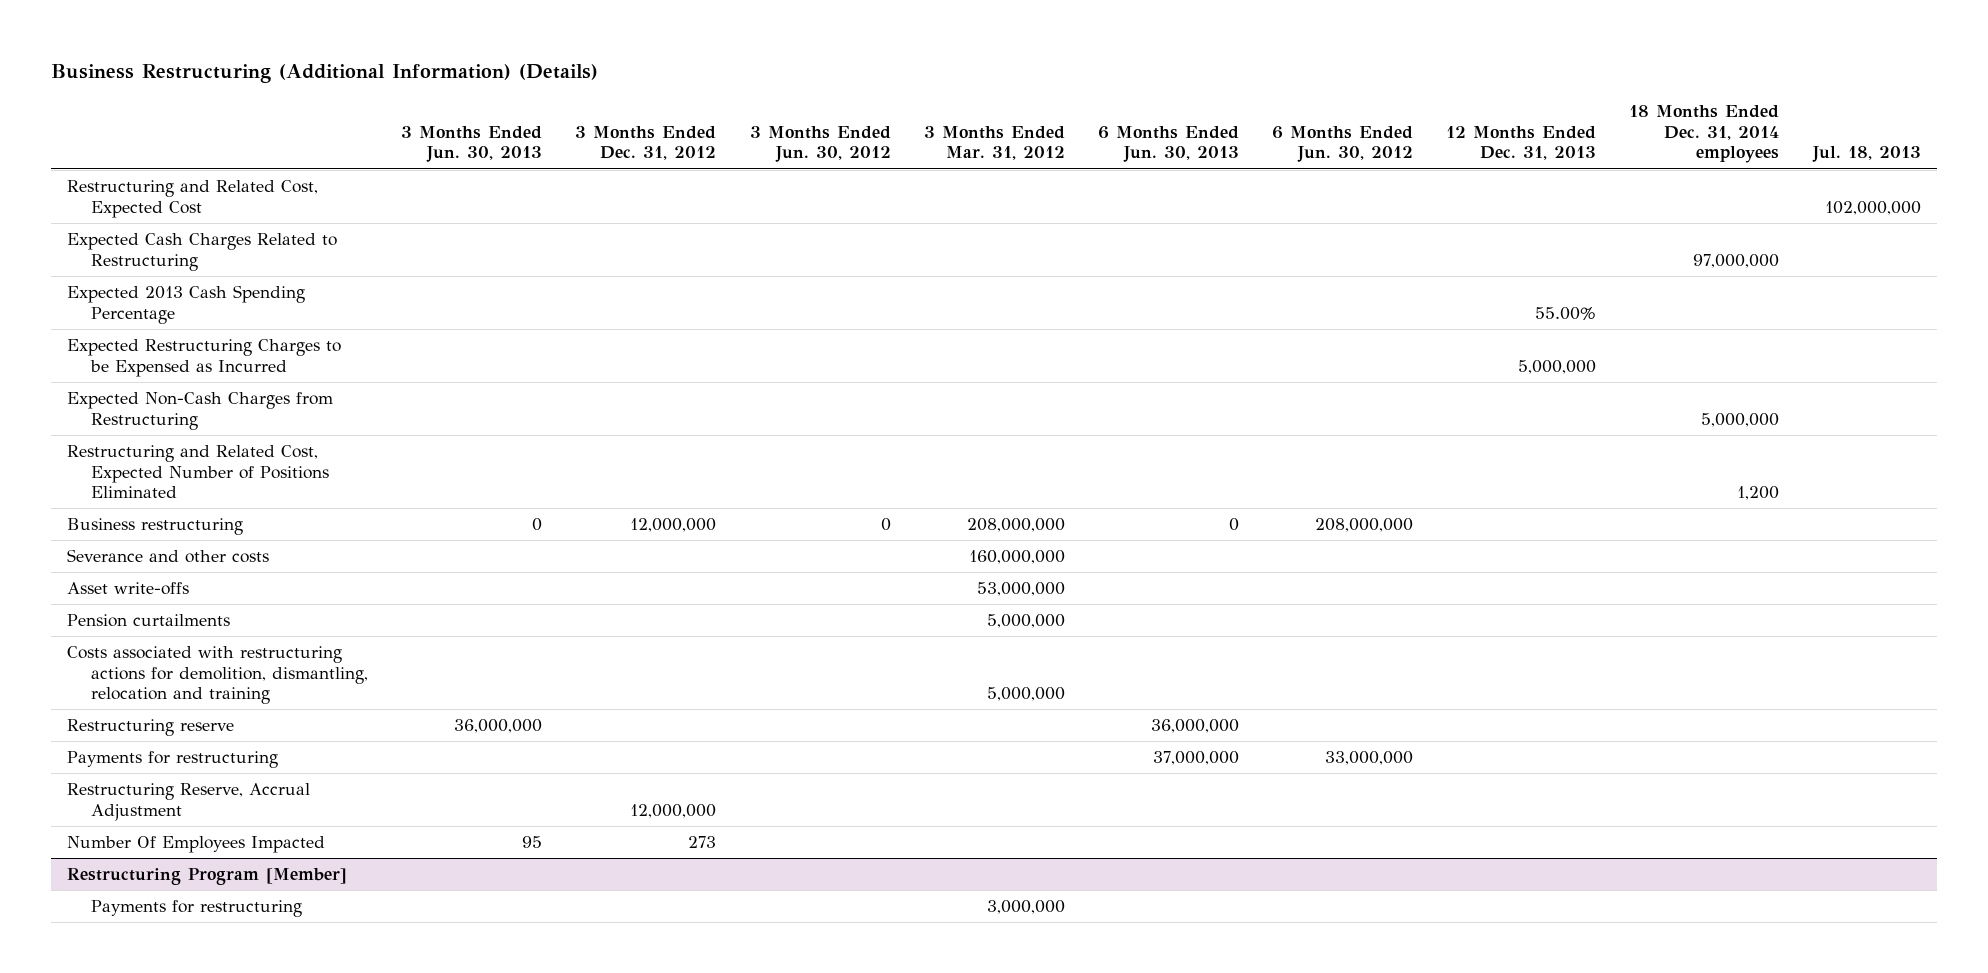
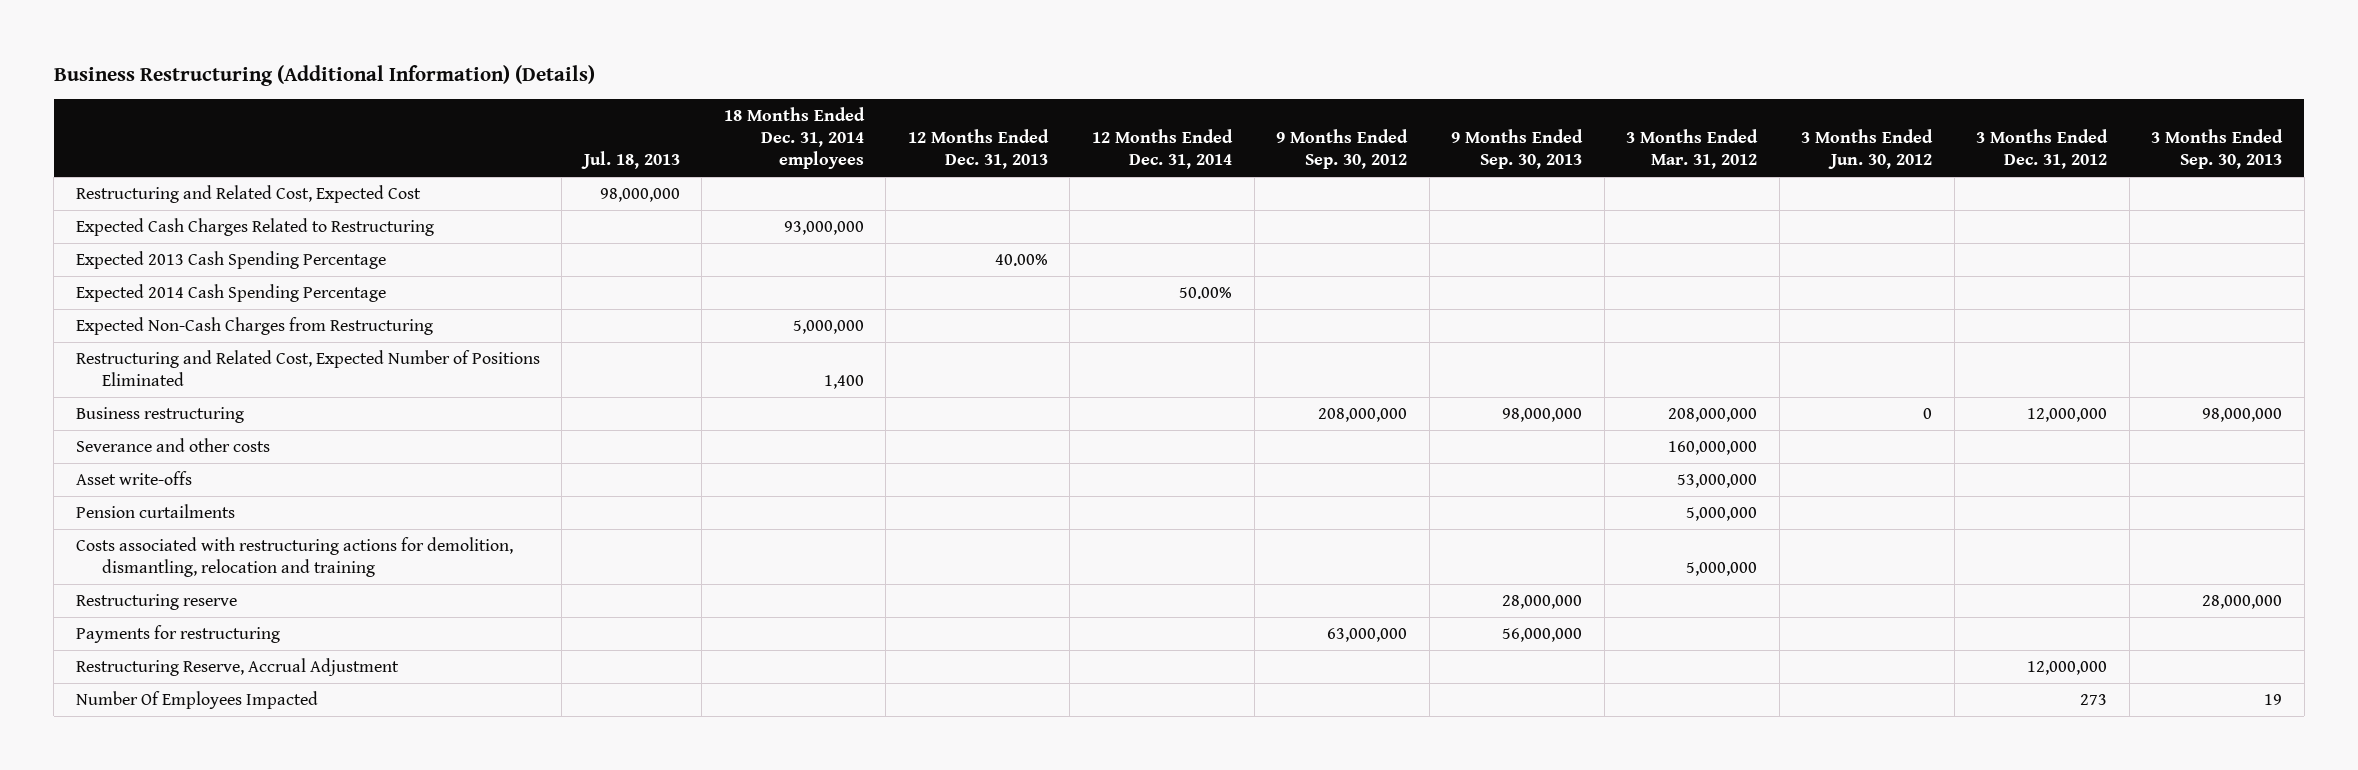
[401,125,543,163] 3 Months Ended Jun. 30, 2013 -> none
[1097,125,1239,163] 6 Months Ended Jun. 30, 2013 -> none
[1272,125,1414,163] 6 Months Ended Jun. 30, 2012 -> none
none -> [1091,128,1233,170] 12 Months Ended Dec. 31, 2014
none -> [1276,128,1409,170] 9 Months Ended Sep. 30, 2012
none -> [1451,128,1584,170] 9 Months Ended Sep. 30, 2013
none -> [2151,128,2284,170] 3 Months Ended Sep. 30, 2013
[67,339,342,377] Expected Restructuring Charges to be Expensed as Incurred -> none
[1824,200,1921,215] 102,000,000 -> [599,187,680,202] 98,000,000
[1693,253,1780,268] 97,000,000 -> [783,220,864,235] 93,000,000
[1535,306,1597,320] 55.00% -> [994,253,1048,266] 40.00%
none -> [75,283,386,302] Expected 2014 Cash Spending Percentage
[1737,486,1780,501] 1,200 -> [823,375,864,390] 1,400
[67,868,348,886] Restructuring Program [Member] -> none
[91,900,303,918] Payments for restructuring -> none

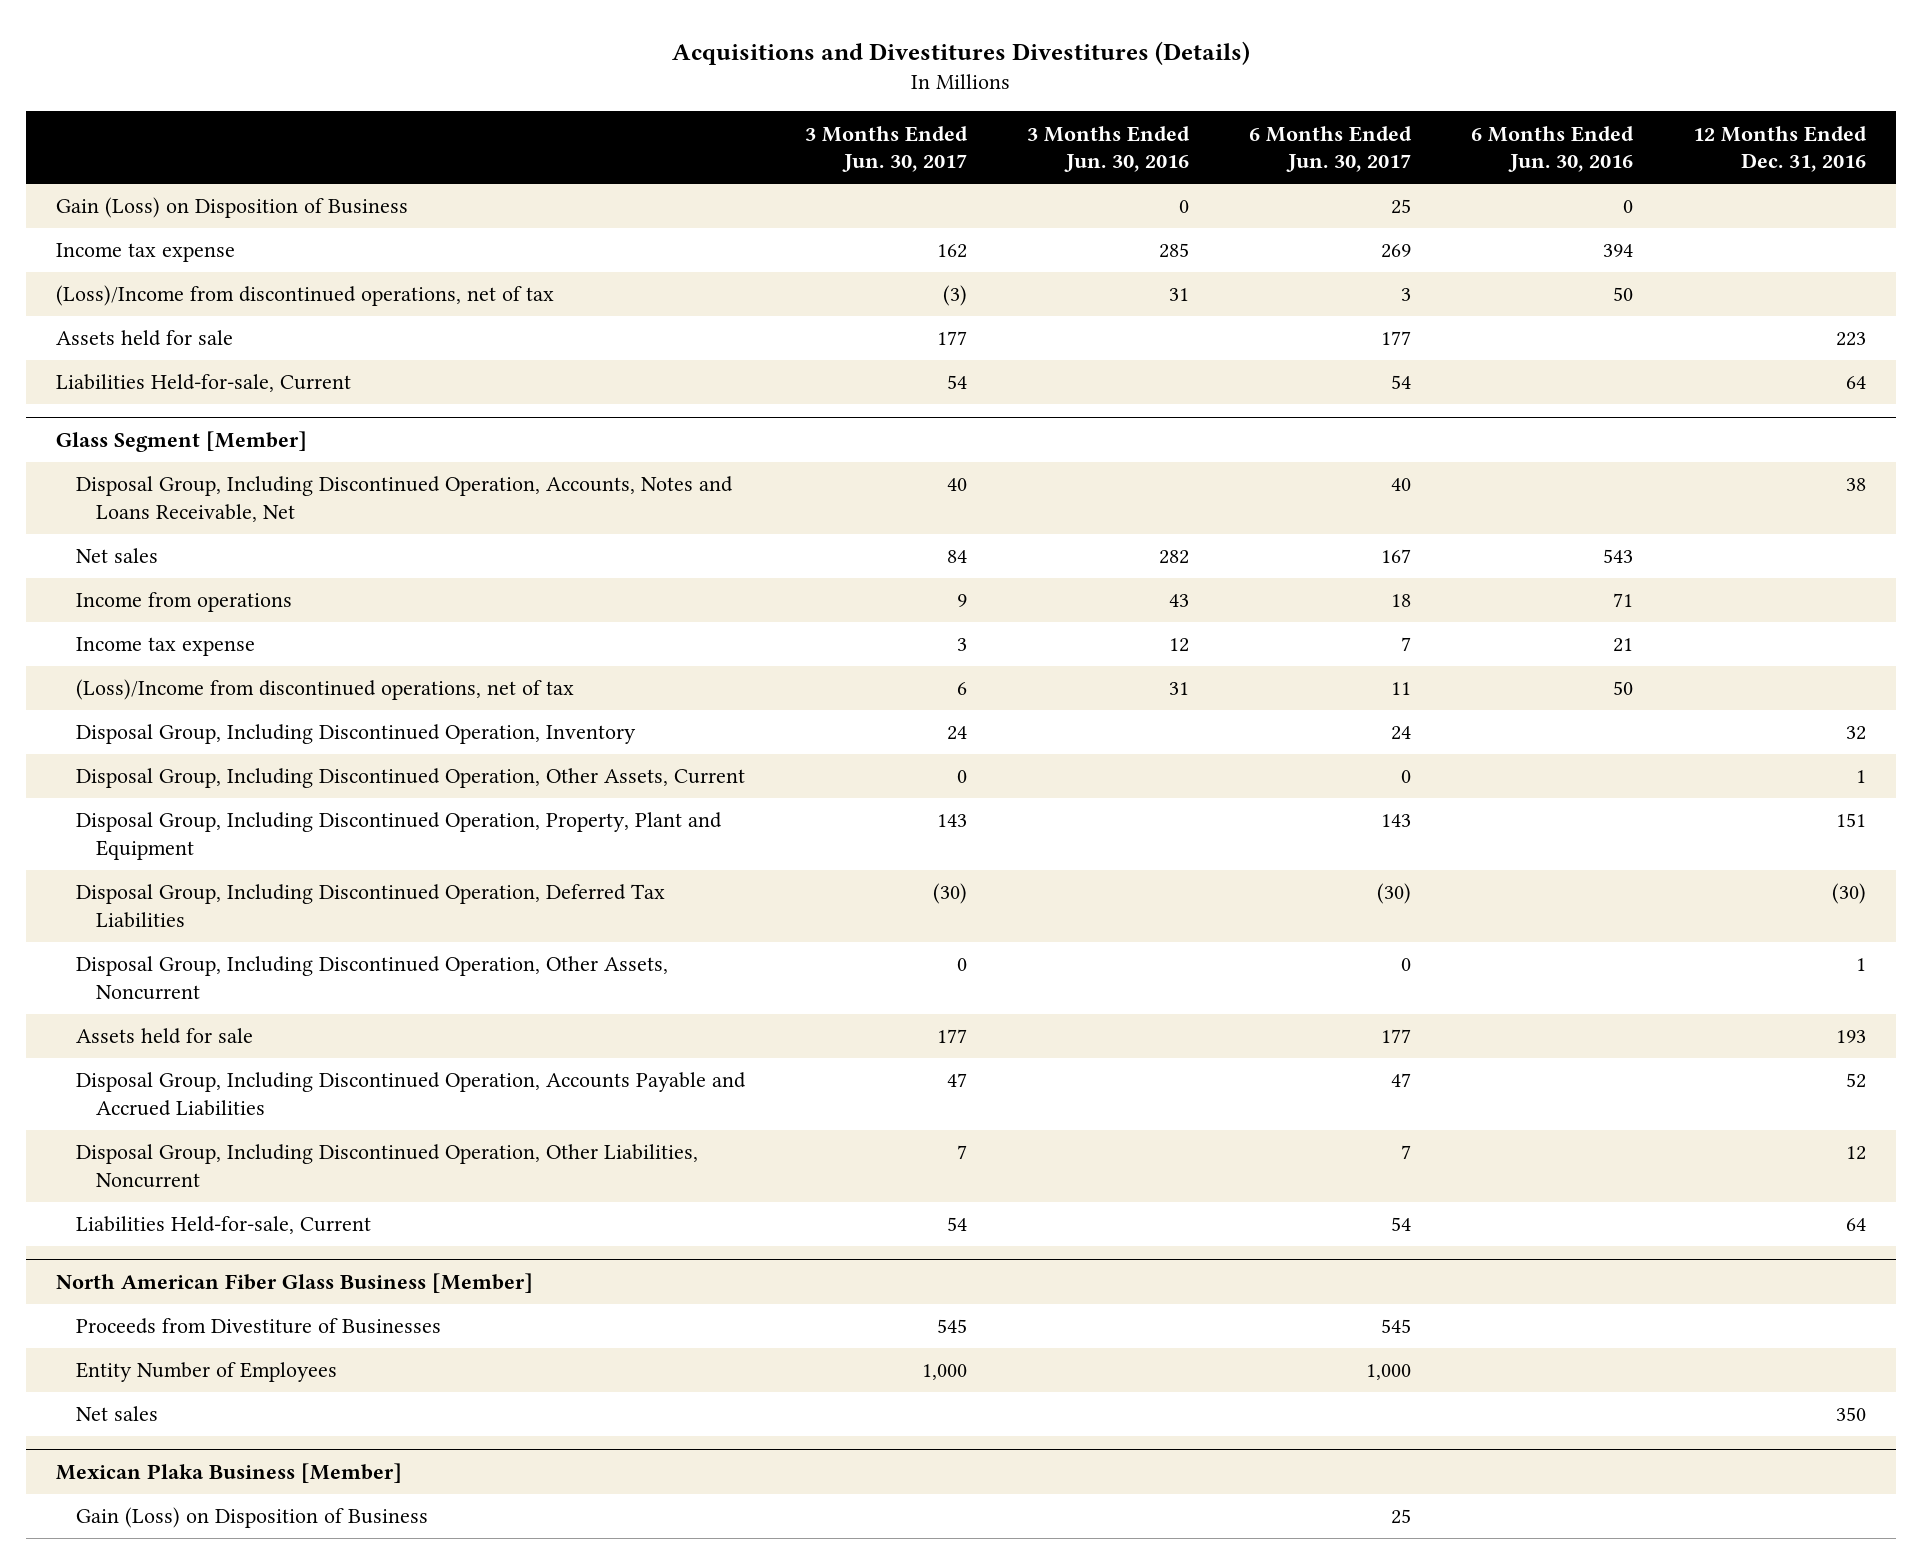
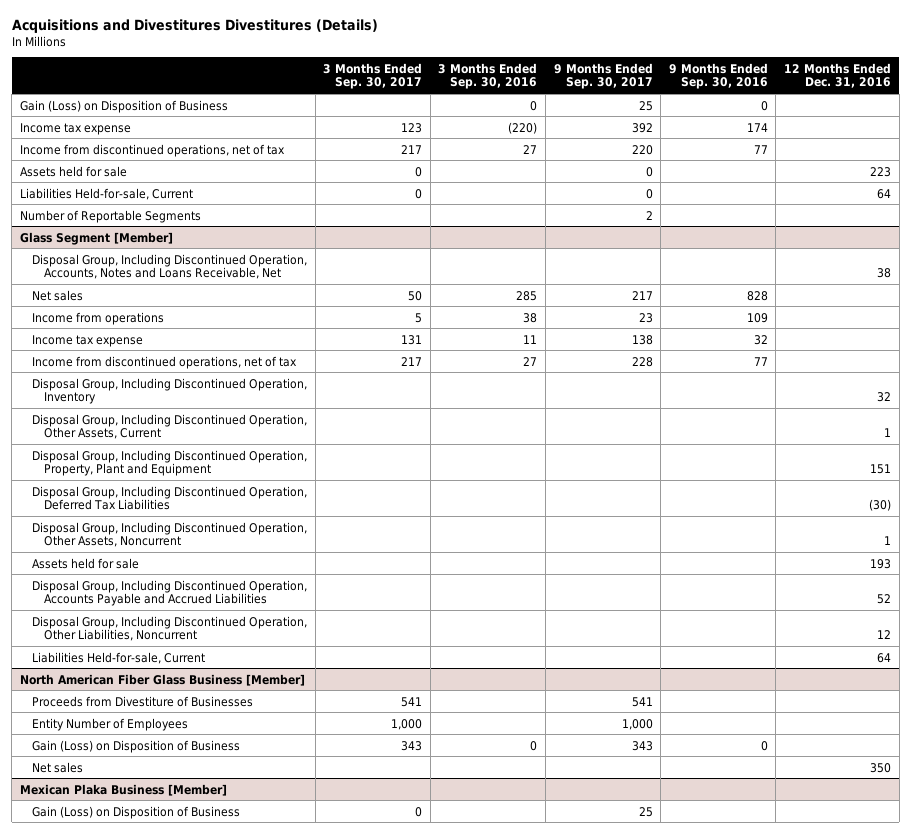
[804,125,968,173] 3 Months Ended Jun. 30, 2017 -> none
[1026,125,1190,173] 3 Months Ended Jun. 30, 2016 -> none
[1248,125,1412,173] 6 Months Ended Jun. 30, 2017 -> none
[1470,125,1634,173] 6 Months Ended Jun. 30, 2016 -> none
none -> [323,62,423,90] 3 Months Ended Sep. 30, 2017
none -> [438,62,538,90] 3 Months Ended Sep. 30, 2016
none -> [553,62,653,90] 9 Months Ended Sep. 30, 2017
none -> [668,62,768,90] 9 Months Ended Sep. 30, 2016
[55,285,554,307] (Loss)/Income from discontinued operations, net of tax -> [19,143,285,157] Income from discontinued operations, net of tax
none -> [19,209,201,223] Number of Reportable Segments
[75,679,574,701] (Loss)/Income from discontinued operations, net of tax -> [31,355,297,369] Income from discontinued operations, net of tax
none -> [31,739,240,753] Gain (Loss) on Disposition of Business

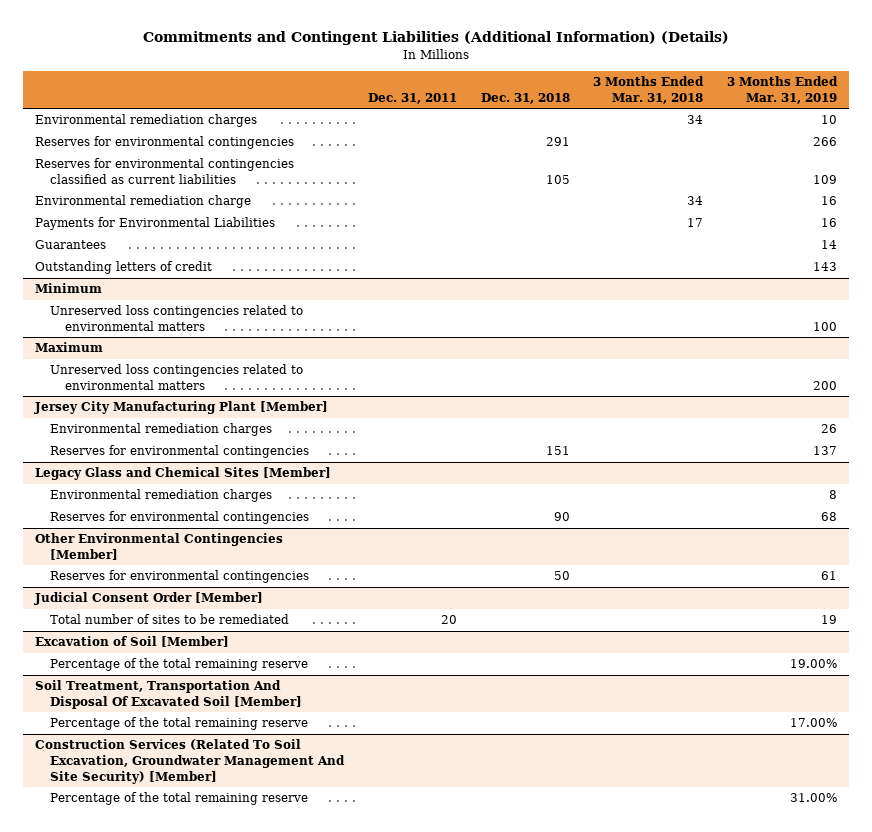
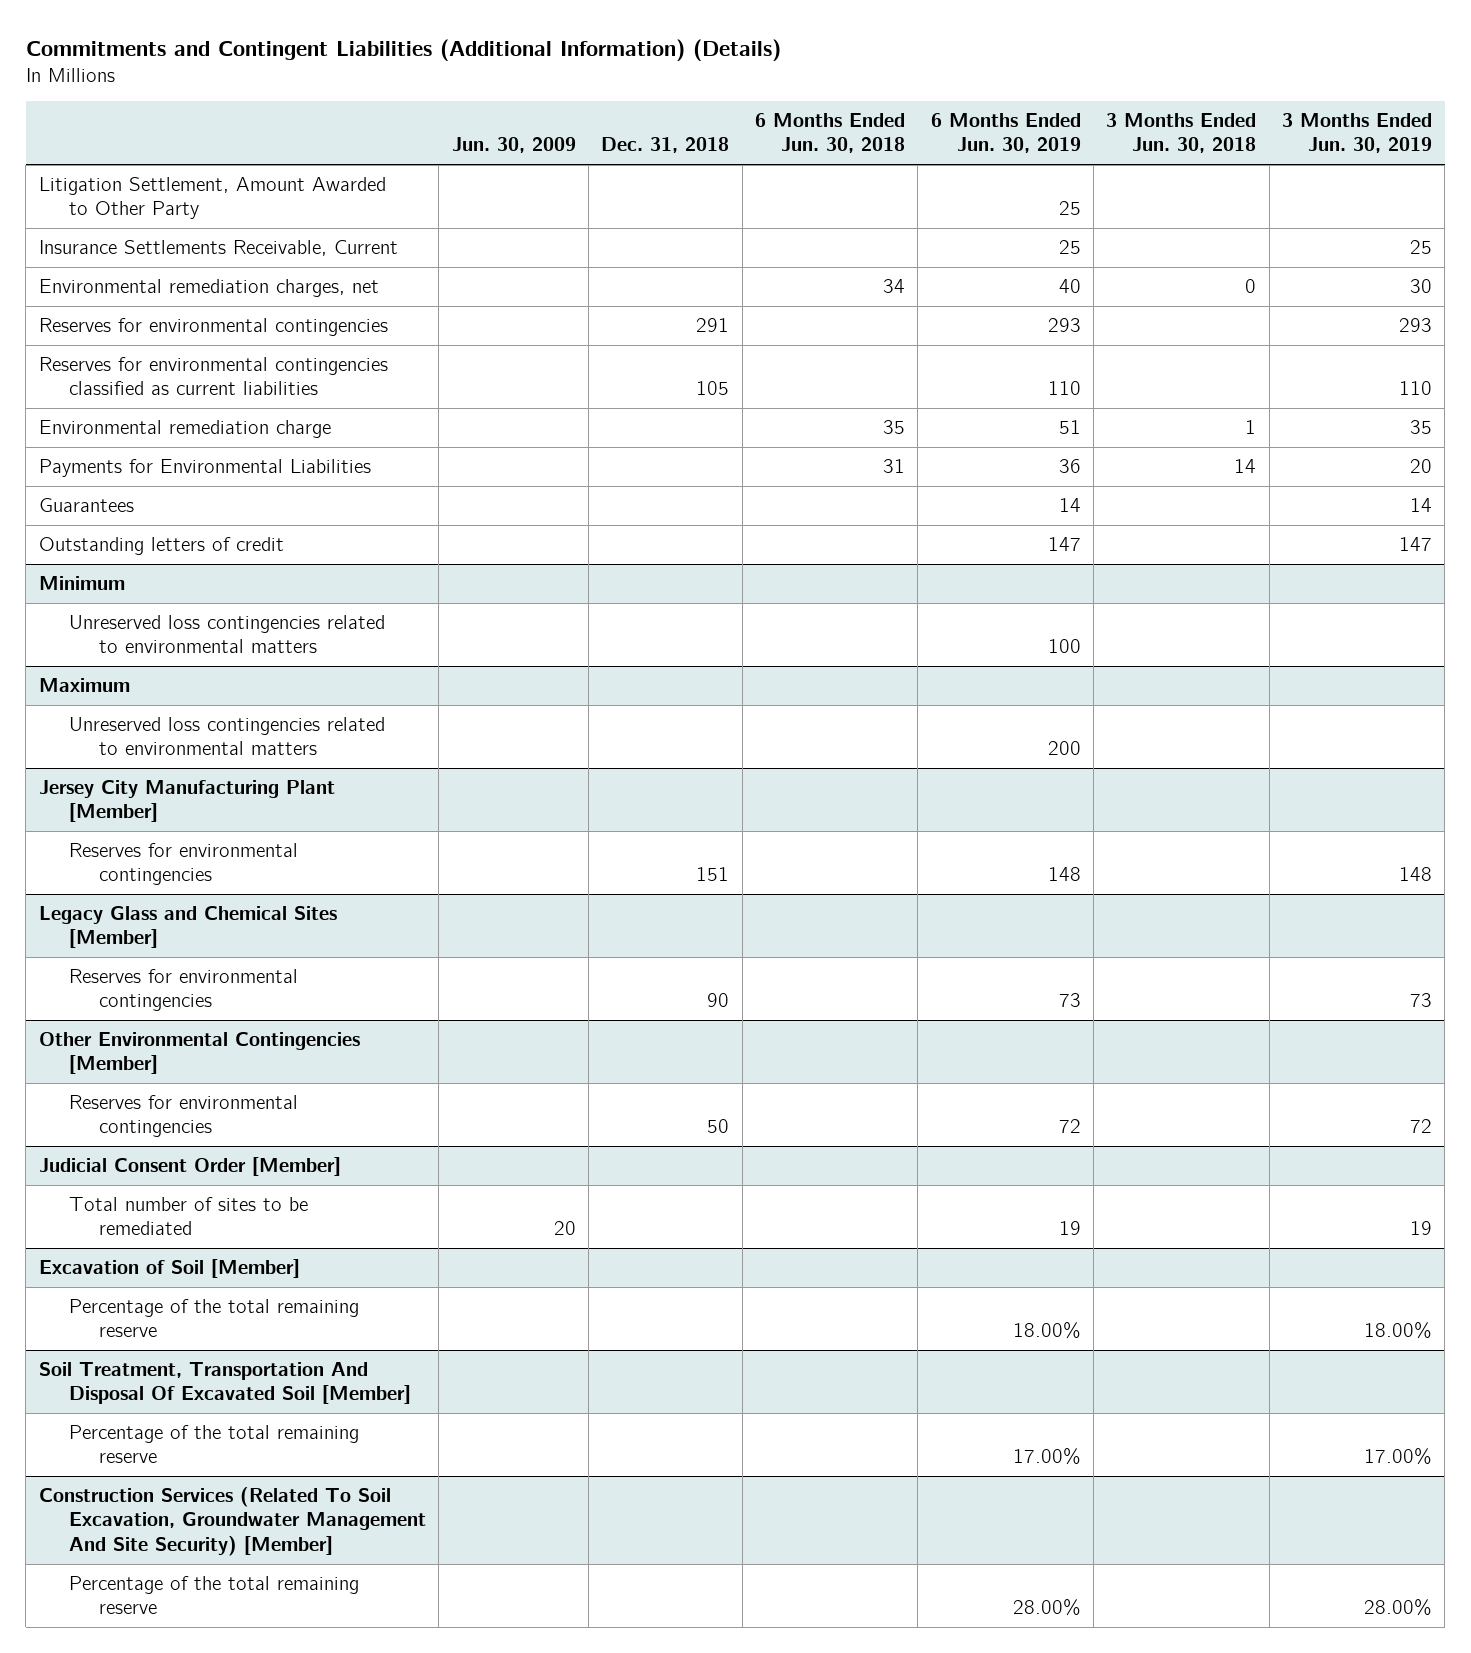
[367,92,457,104] Dec. 31, 2011 -> none
[593,76,705,104] 3 Months Ended Mar. 31, 2018 -> none
[726,76,838,104] 3 Months Ended Mar. 31, 2019 -> none
none -> [451,137,576,154] Jun. 30, 2009
none -> [755,112,906,154] 6 Months Ended Jun. 30, 2018
none -> [930,112,1081,154] 6 Months Ended Jun. 30, 2019
none -> [1106,112,1257,154] 3 Months Ended Jun. 30, 2018
none -> [1282,112,1433,154] 3 Months Ended Jun. 30, 2019
none -> [38,176,386,220] Litigation Settlement, Amount Awarded to Other Party
none -> [38,239,398,256] Insurance Settlements Receivable, Current
[35,114,258,128] Environmental remediation charges -> [38,278,379,297] Environmental remediation charges, net
[50,423,273,437] Environmental remediation charges -> none
[50,489,273,503] Environmental remediation charges -> none

